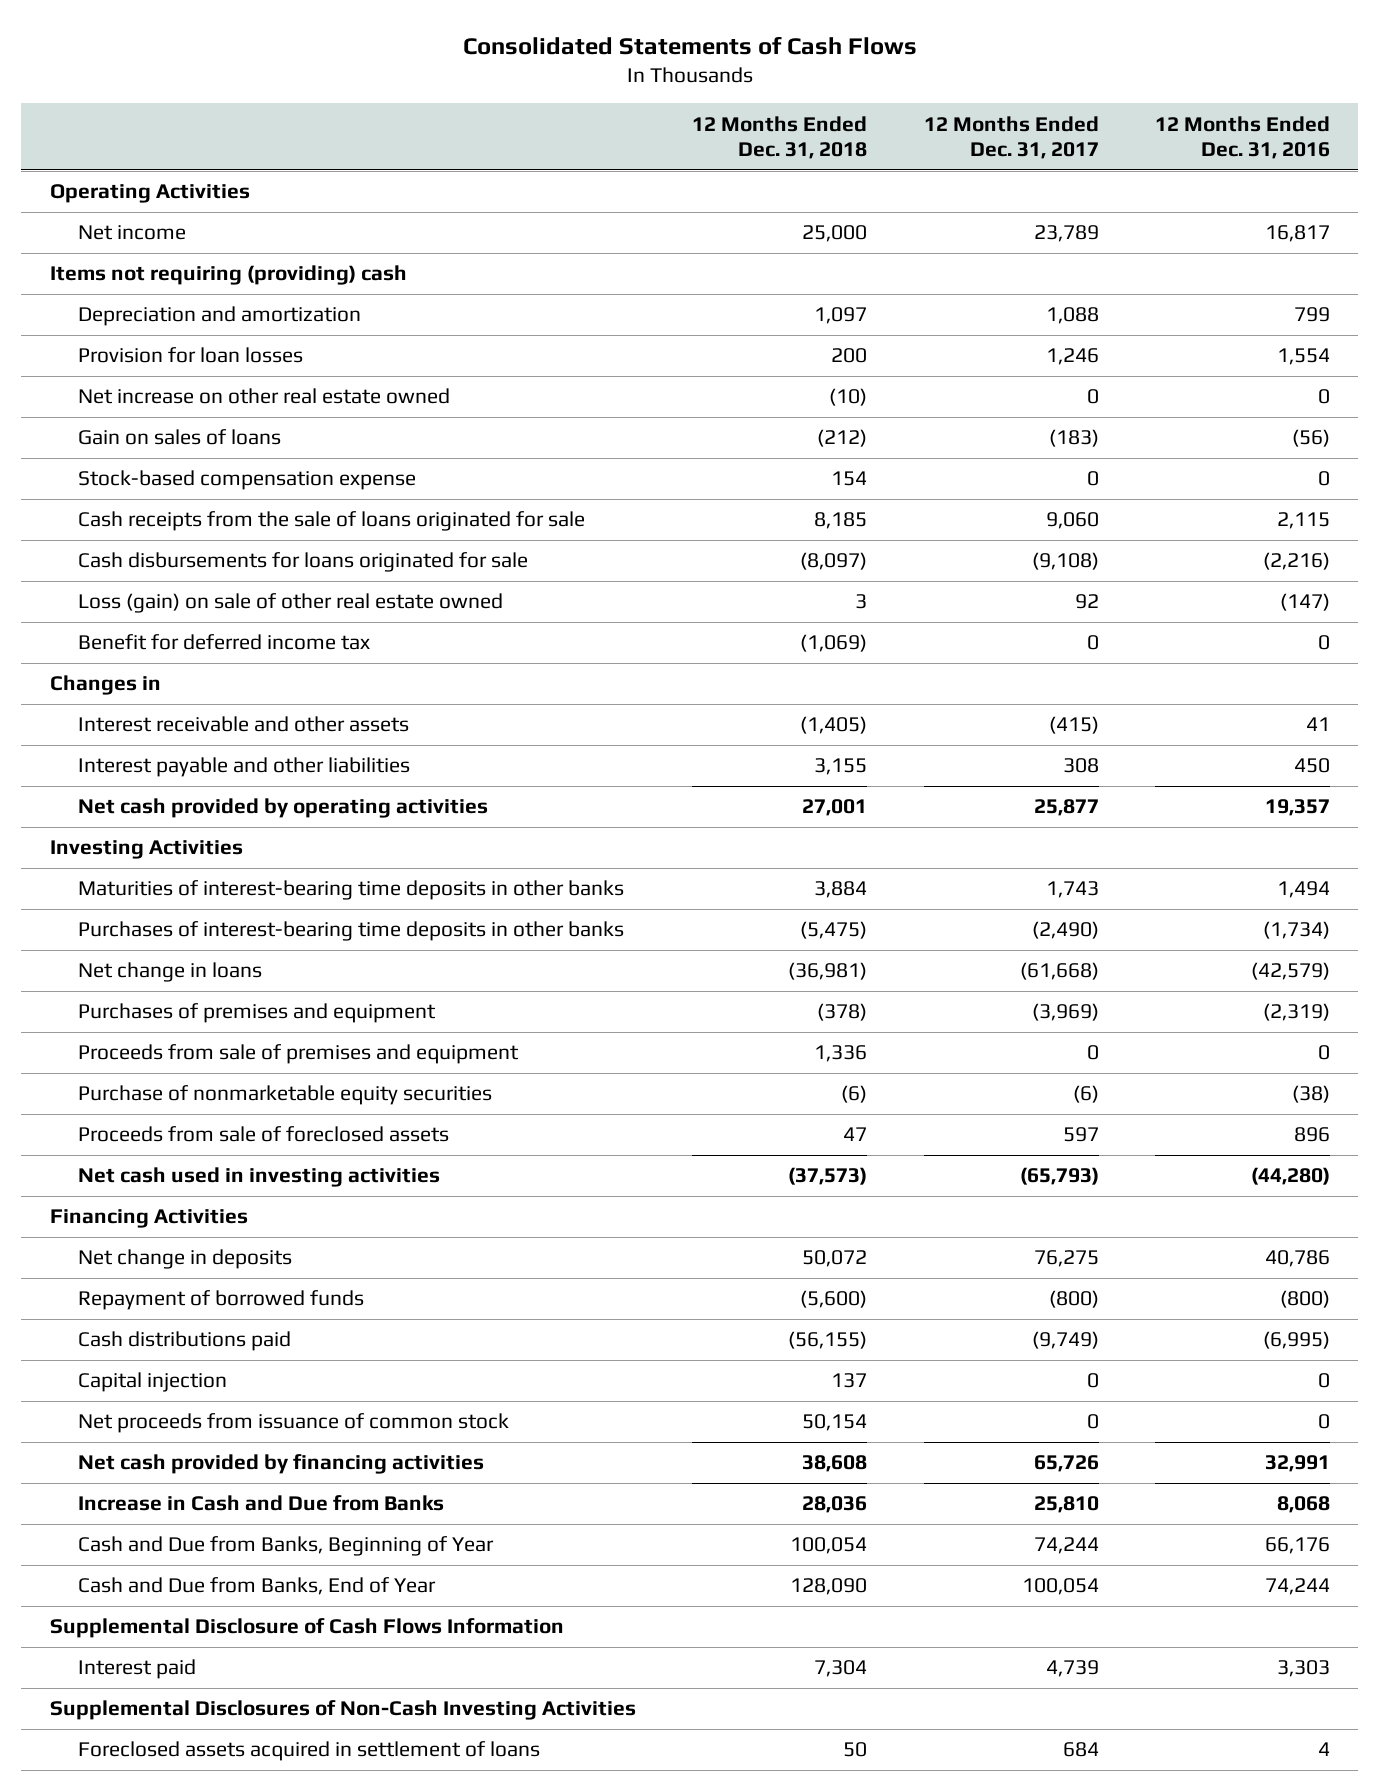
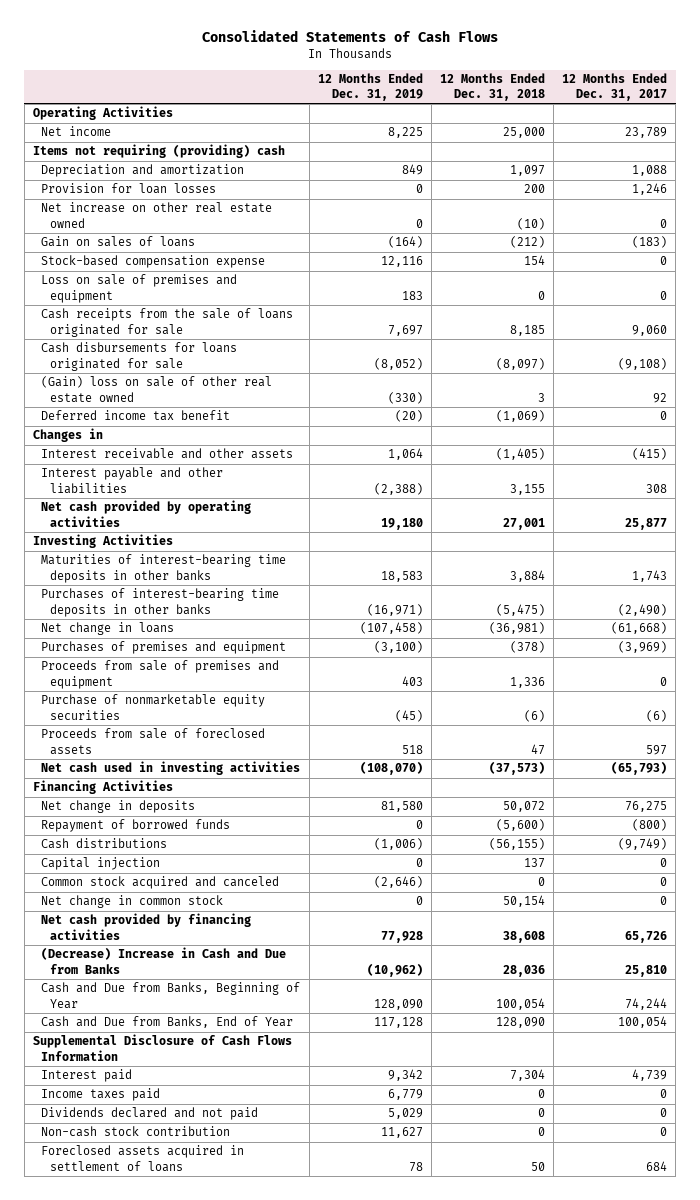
[1155,115,1331,159] 12 Months Ended Dec. 31, 2016 -> none
none -> [317,73,423,102] 12 Months Ended Dec. 31, 2019
none -> [41,274,238,303] Loss on sale of premises and equipment
[78,593,504,614] Loss (gain) on sale of other real estate owned -> [41,376,273,403] (Gain) loss on sale of other real estate owned
[78,634,371,651] Benefit for deferred income tax -> [41,410,231,422] Deferred income tax benefit
[78,1331,292,1352] Cash distributions paid -> [41,838,168,850] Cash distributions
none -> [41,876,280,890] Common stock acquired and canceled
[78,1413,510,1434] Net proceeds from issuance of common stock -> [41,895,224,909] Net change in common stock
[78,1495,445,1512] Increase in Cash and Due from Banks -> [41,947,287,974] (Decrease) Increase in Cash and Due from Banks
[49,1700,636,1721] Supplemental Disclosures of Non-Cash Investing Activities -> none
none -> [41,1088,161,1102] Income taxes paid
none -> [41,1107,259,1121] Dividends declared and not paid
none -> [41,1126,231,1138] Non-cash stock contribution

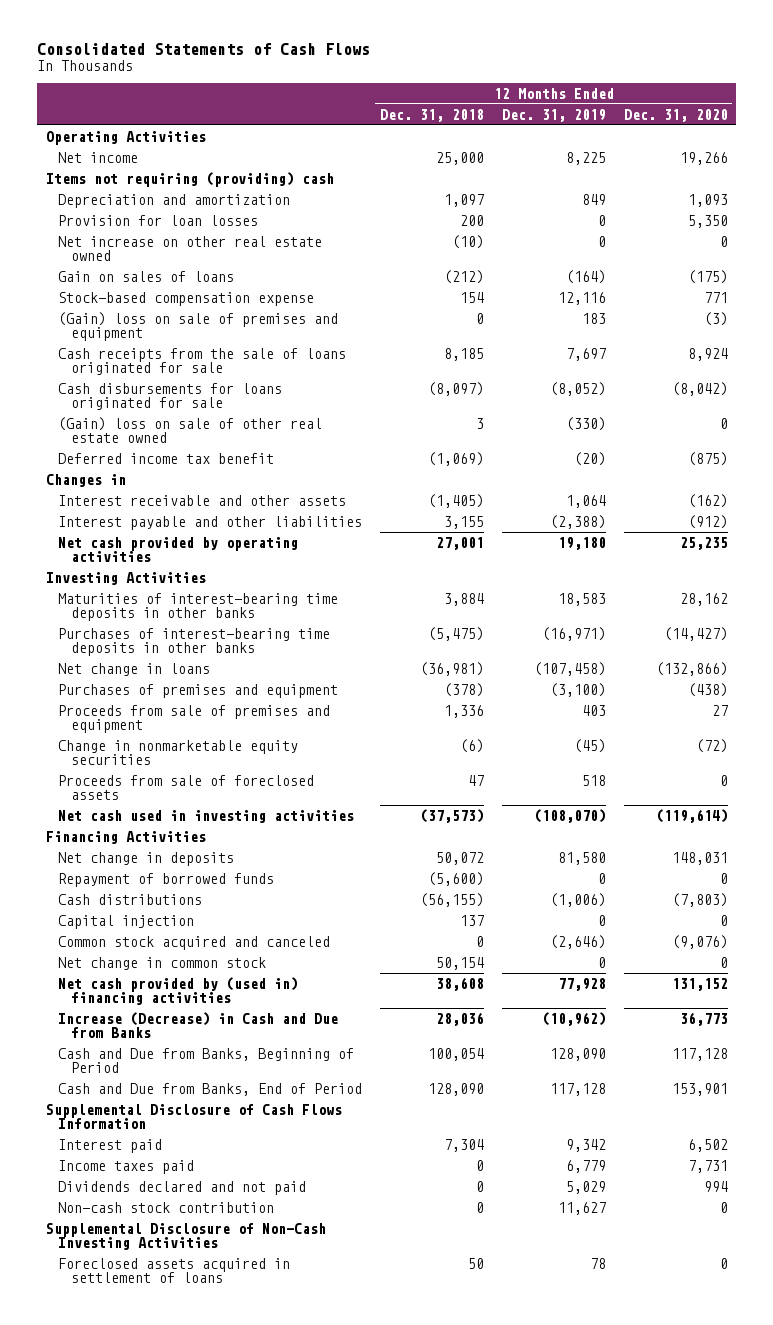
[562,73,668,102] 12 Months Ended Dec. 31, 2017 -> none
none -> [623,108,728,122] Dec. 31, 2020
[41,274,238,303] Loss on sale of premises and equipment -> [58,311,339,341] (Gain) loss on sale of premises and equipment
[41,694,266,720] Purchase of nonmarketable equity securities -> [58,739,299,765] Change in nonmarketable equity securities
[41,913,252,940] Net cash provided by financing activities -> [58,976,299,1005] Net cash provided by (used in) financing activities
[41,947,287,974] (Decrease) Increase in Cash and Due from Banks -> [58,1011,339,1038] Increase (Decrease) in Cash and Due from Banks
[41,982,301,1009] Cash and Due from Banks, Beginning of Year -> [58,1047,355,1073] Cash and Due from Banks, Beginning of Period
[41,1016,294,1029] Cash and Due from Banks, End of Year -> [58,1082,363,1096] Cash and Due from Banks, End of Period
none -> [45,1222,326,1250] Supplemental Disclosure of Non-Cash Investing Activities

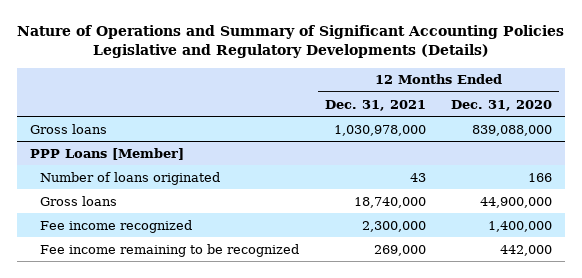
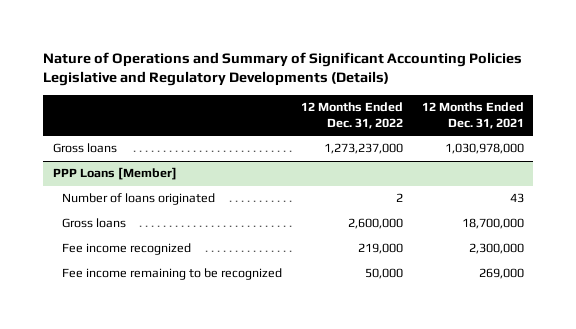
[451,99,553,111] Dec. 31, 2020 -> none
none -> [300,102,403,130] 12 Months Ended Dec. 31, 2022
[353,196,426,208] 18,740,000 -> [461,218,524,230] 18,700,000

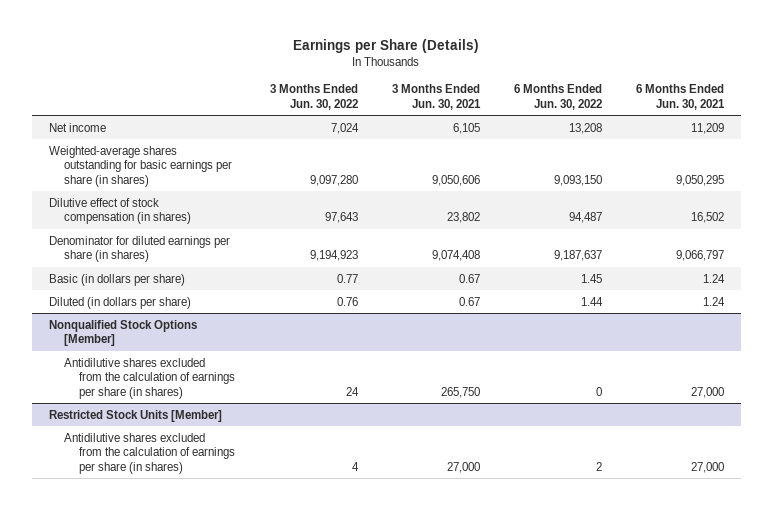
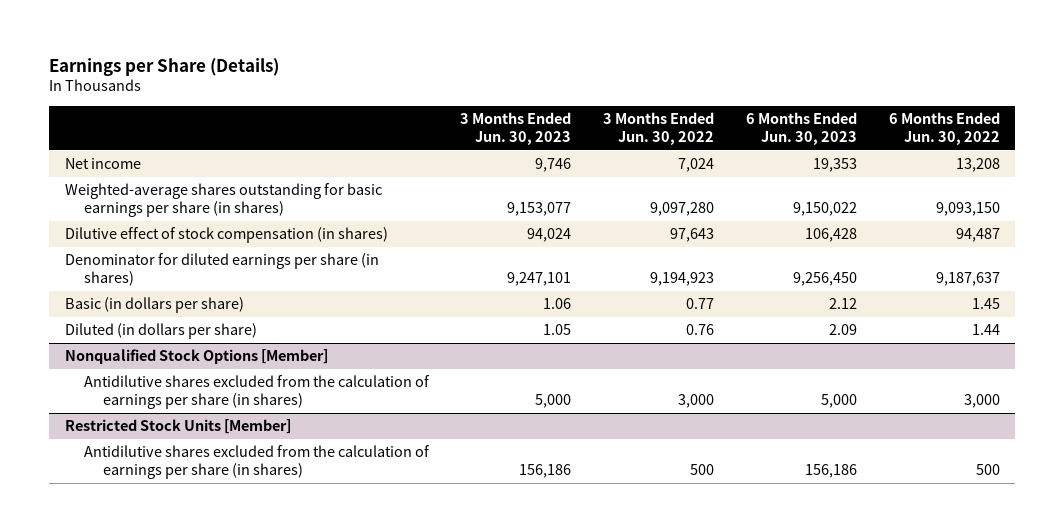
[391,84,481,110] 3 Months Ended Jun. 30, 2021 -> none
[636,84,726,110] 6 Months Ended Jun. 30, 2021 -> none
none -> [460,112,572,145] 3 Months Ended Jun. 30, 2023
none -> [745,112,857,145] 6 Months Ended Jun. 30, 2023
[345,386,359,396] 24 -> [678,393,715,408] 3,000
[595,386,602,396] 0 -> [963,393,1000,408] 3,000
[351,461,359,471] 4 -> [690,463,715,475] 500
[595,461,602,471] 2 -> [975,463,1000,475] 500

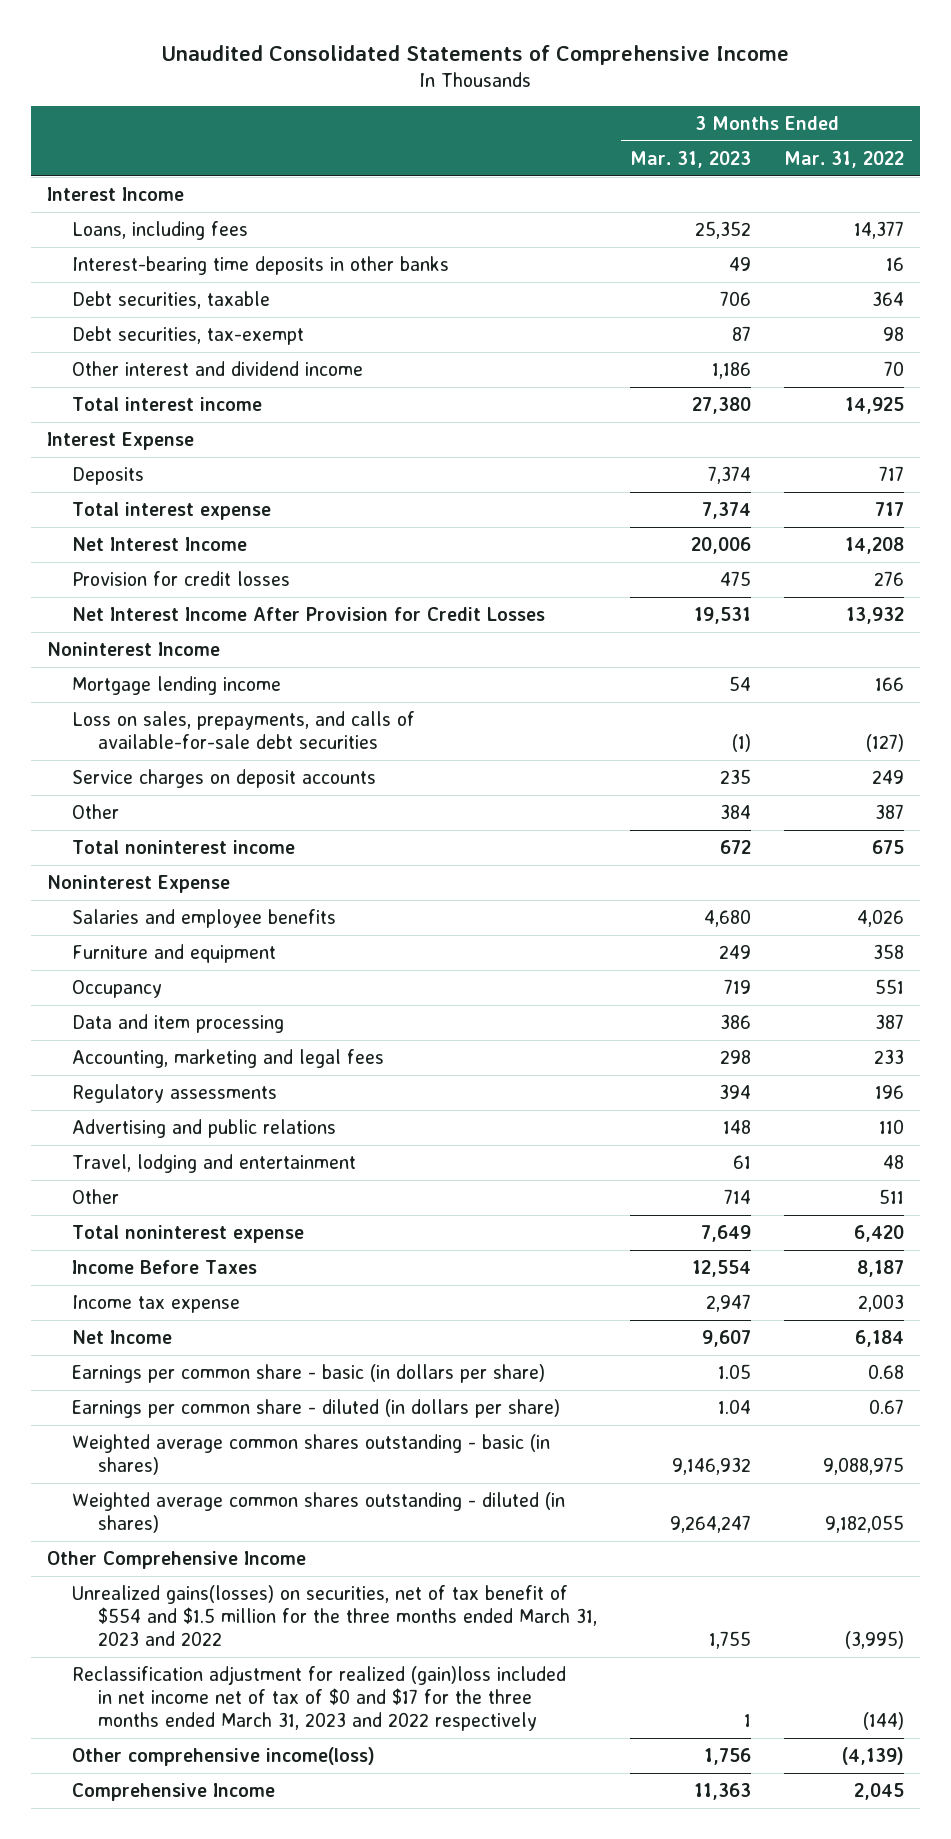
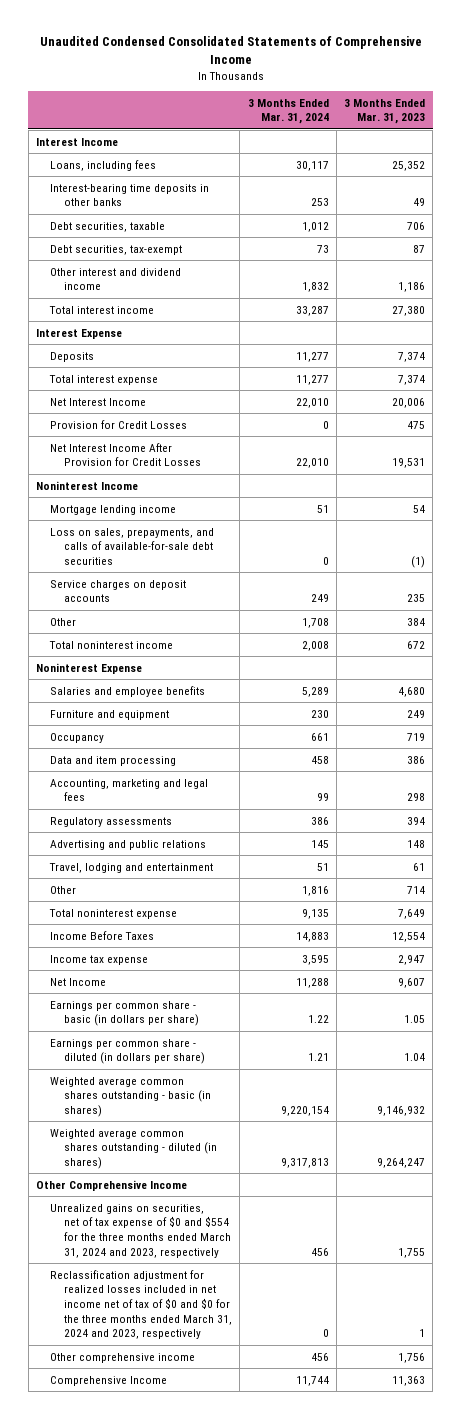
[161,44,790,65] Unaudited Consolidated Statements of Comprehensive Income -> [39,36,422,65] Unaudited Condensed Consolidated Statements of Comprehensive Income
[783,150,904,168] Mar. 31, 2022 -> none
none -> [247,98,329,125] 3 Months Ended Mar. 31, 2024
[72,571,291,587] Provision for credit losses -> [50,419,188,429] Provision for Credit Losses
[72,1585,597,1647] Unrealized gains(losses) on securities, net of tax benefit of $554 and $1.5 million for the three months ended March 31, 2023 and 2022 -> [50,1203,232,1258] Unrealized gains on securities, net of tax expense of $0 and $554 for the three months ended March 31, 2024 and 2023, respectively
[72,1666,567,1732] Reclassification adjustment for realized (gain)loss included in net income net of tax of $0 and $17 for the three months ended March 31, 2023 and 2022 respectively -> [50,1269,233,1340] Reclassification adjustment for realized losses included in net income net of tax of $0 and $0 for the three months ended March 31, 2024 and 2023, respectively
[72,1747,376,1767] Other comprehensive income(loss) -> [50,1352,196,1363] Other comprehensive income

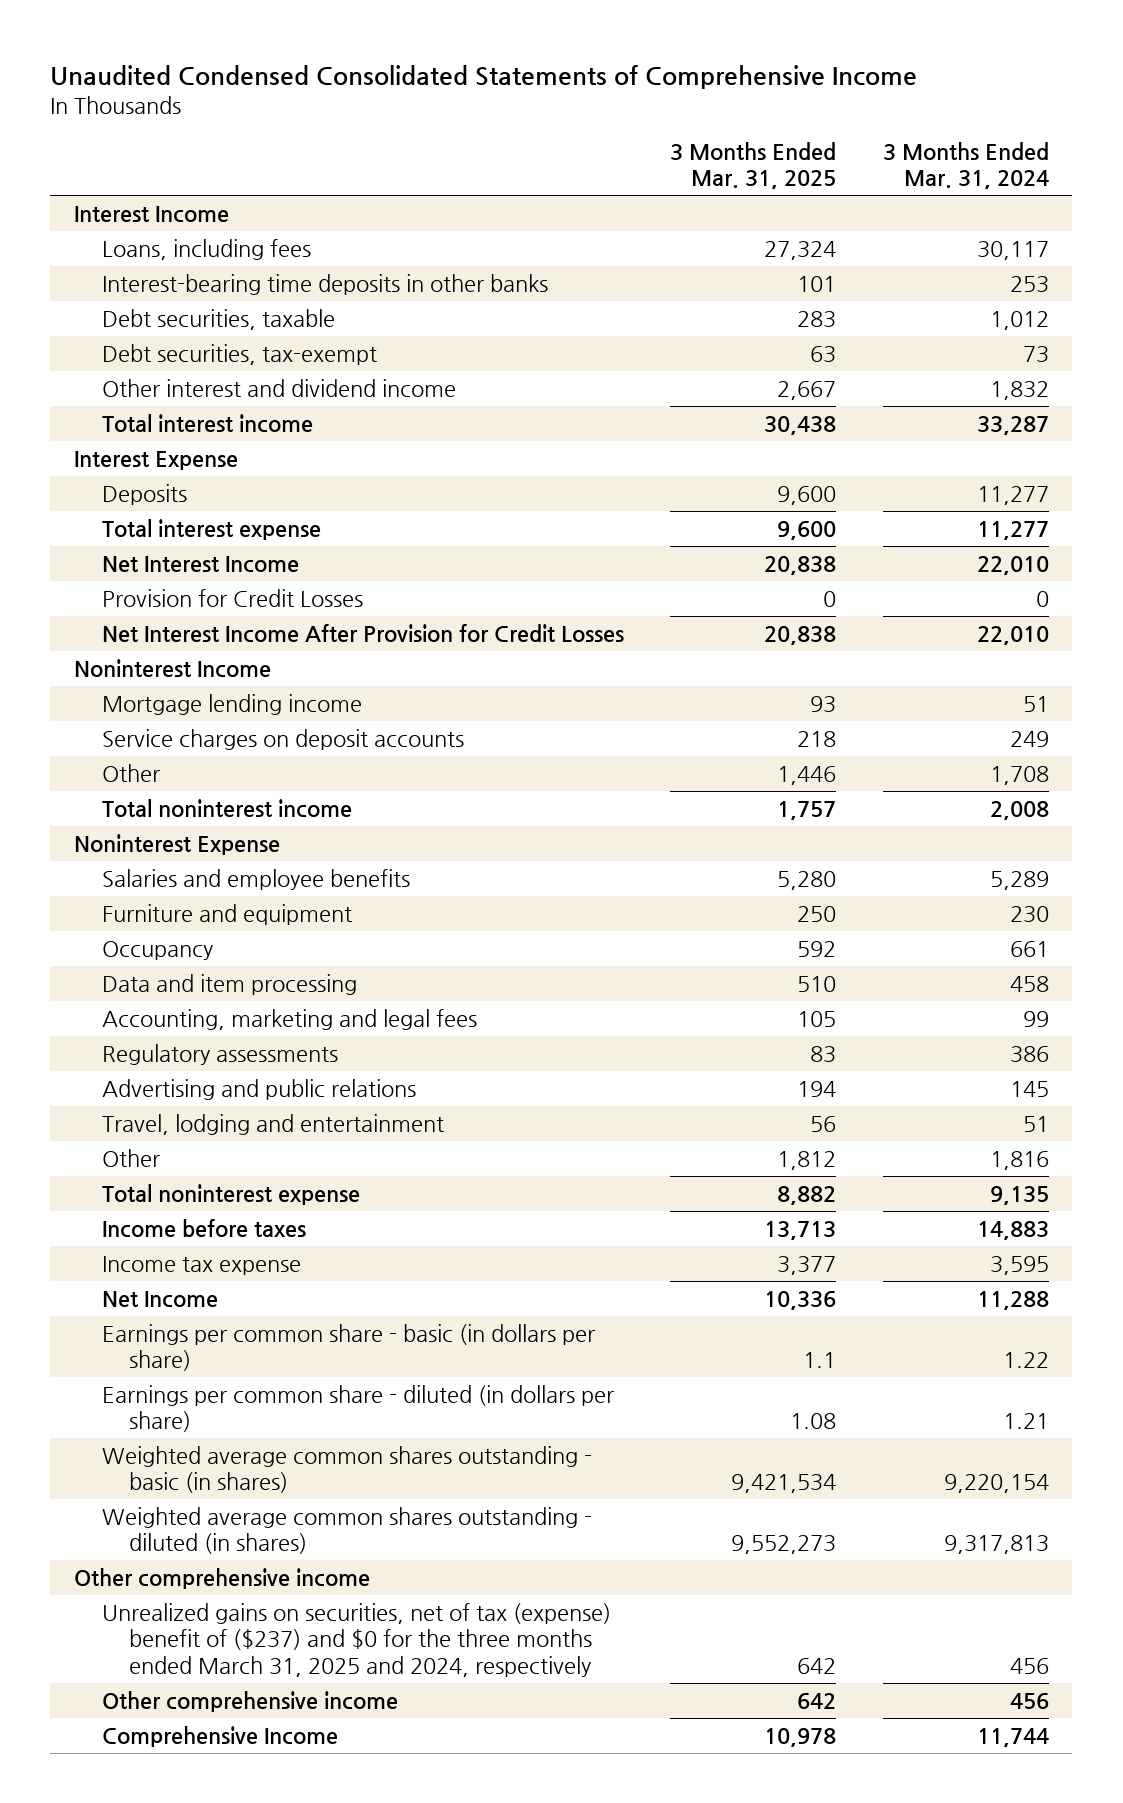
[344,98,426,125] 3 Months Ended Mar. 31, 2023 -> none
none -> [670,141,837,190] 3 Months Ended Mar. 31, 2025
[50,527,215,565] Loss on sales, prepayments, and calls of available-for-sale debt securities -> none
[50,930,155,940] Income Before Taxes -> [101,1218,306,1238] Income before taxes
[50,1269,233,1340] Reclassification adjustment for realized losses included in net income net of tax of $0 and $0 for the three months ended March 31, 2024 and 2023, respectively -> none
[36,1179,188,1191] Other Comprehensive Income -> [73,1567,370,1589] Other comprehensive income
[50,1203,232,1258] Unrealized gains on securities, net of tax expense of $0 and $554 for the three months ended March 31, 2024 and 2023, respectively -> [101,1602,611,1678] Unrealized gains on securities, net of tax (expense) benefit of ($237) and $0 for the three months ended March 31, 2025 and 2024, respectively

